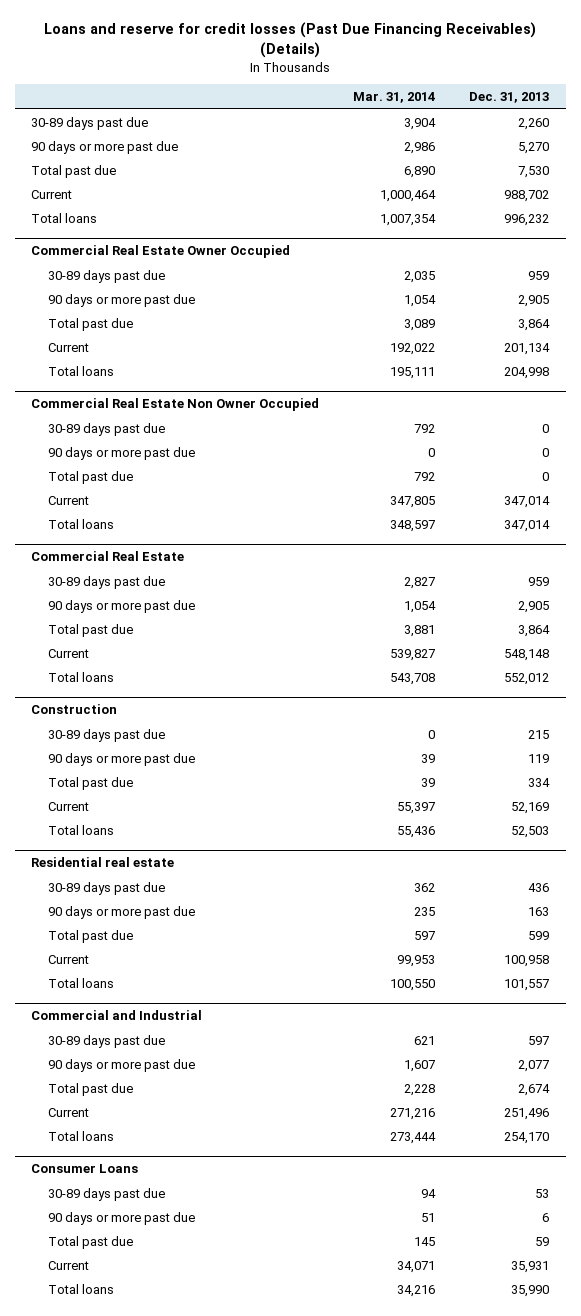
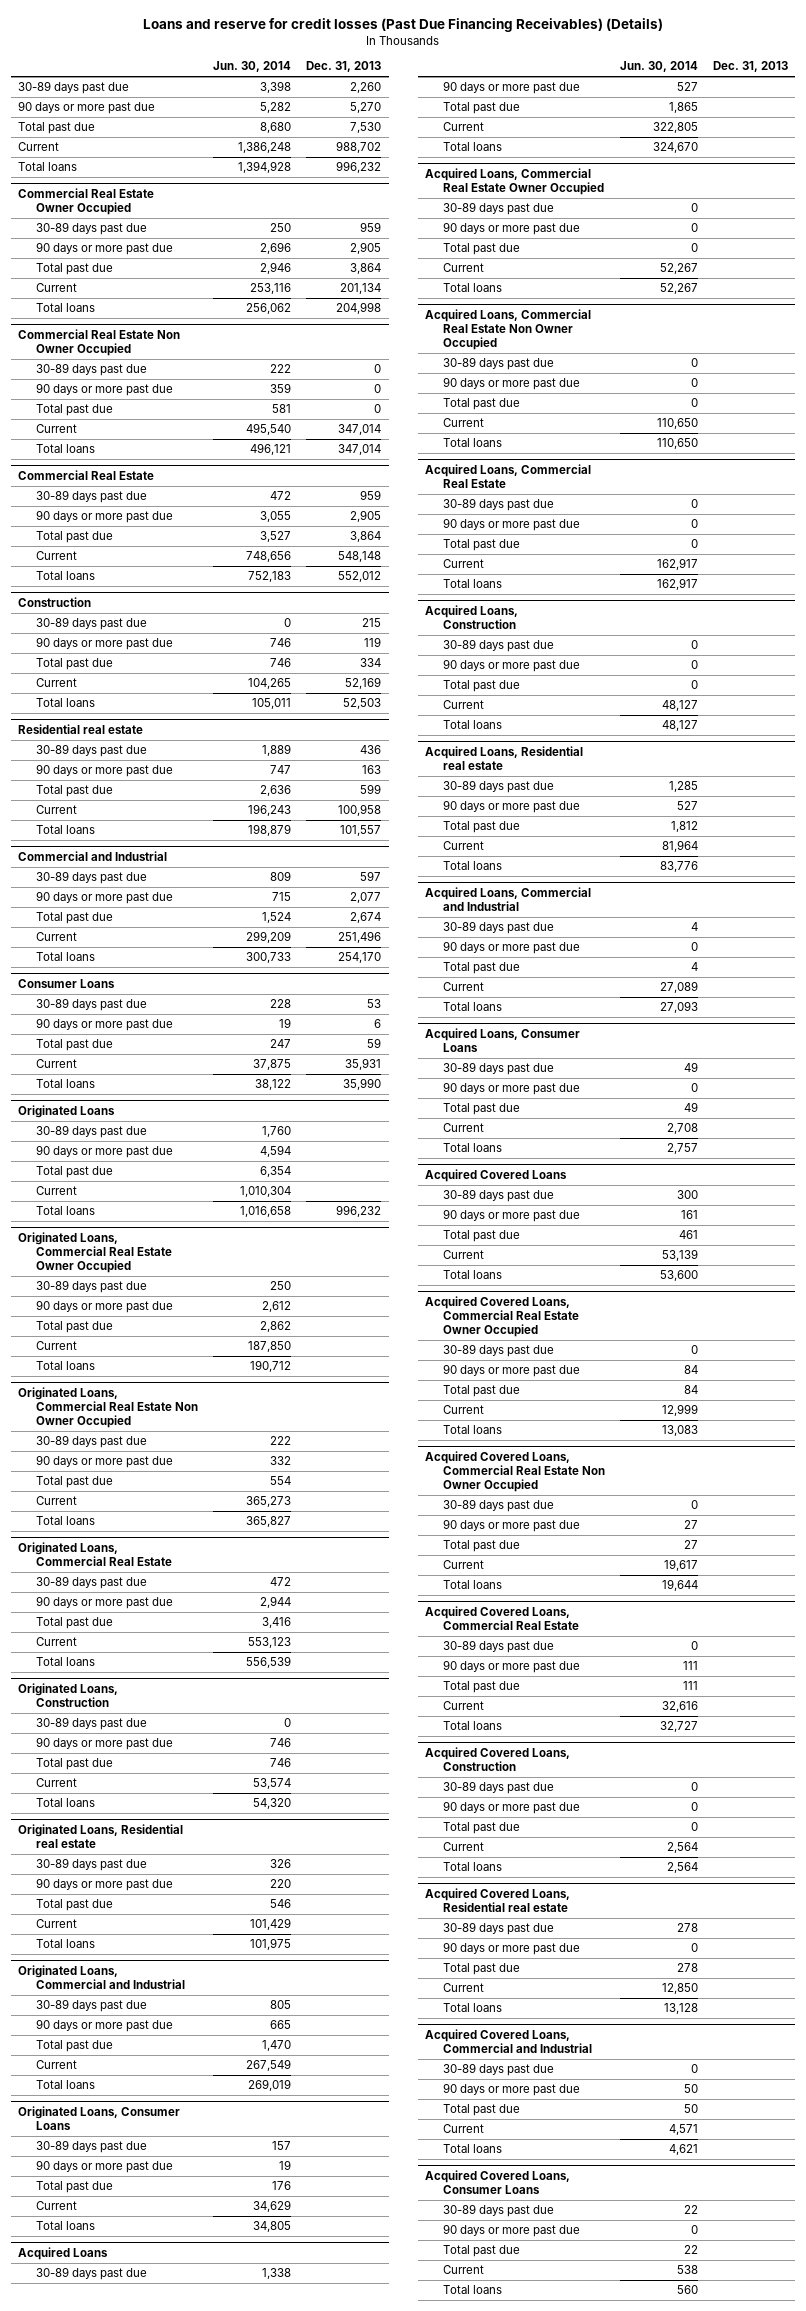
[353,92,436,104] Mar. 31, 2014 -> none
none -> [213,61,292,73] Jun. 30, 2014
none -> [18,1105,116,1119] Originated Loans
none -> [36,1125,148,1139] 30-89 days past due
none -> [36,1145,174,1159] 90 days or more past due
none -> [36,1166,114,1179] Total past due
none -> [36,1186,78,1196] Current
none -> [36,1206,96,1216] Total loans
none -> [18,1232,173,1273] Originated Loans, Commercial Real Estate Owner Occupied
none -> [36,1280,148,1294] 30-89 days past due
none -> [36,1300,174,1314] 90 days or more past due
none -> [36,1321,114,1334] Total past due
none -> [36,1341,78,1351] Current
none -> [36,1361,96,1371] Total loans
none -> [18,1387,199,1428] Originated Loans, Commercial Real Estate Non Owner Occupied
none -> [36,1435,148,1449] 30-89 days past due
none -> [36,1455,174,1469] 90 days or more past due
none -> [36,1476,114,1489] Total past due
none -> [36,1496,78,1506] Current
none -> [36,1516,96,1526] Total loans
none -> [18,1542,173,1566] Originated Loans, Commercial Real Estate
none -> [36,1576,148,1590] 30-89 days past due
none -> [36,1596,174,1610] 90 days or more past due
none -> [36,1617,114,1630] Total past due
none -> [36,1637,78,1647] Current
none -> [36,1657,96,1667] Total loans
none -> [18,1683,119,1707] Originated Loans, Construction
none -> [36,1717,148,1731] 30-89 days past due
none -> [36,1737,174,1751] 90 days or more past due
none -> [36,1758,114,1771] Total past due
none -> [36,1778,78,1788] Current
none -> [36,1798,96,1808] Total loans
none -> [18,1824,184,1848] Originated Loans, Residential real estate
none -> [36,1858,148,1872] 30-89 days past due
none -> [36,1878,174,1892] 90 days or more past due
none -> [36,1899,114,1912] Total past due
none -> [36,1919,78,1929] Current
none -> [36,1939,96,1949] Total loans
none -> [18,1965,186,1989] Originated Loans, Commercial and Industrial
none -> [36,1999,148,2013] 30-89 days past due
none -> [36,2019,174,2033] 90 days or more past due
none -> [36,2040,114,2053] Total past due
none -> [36,2060,78,2070] Current
none -> [36,2080,96,2090] Total loans
none -> [18,2106,181,2130] Originated Loans, Consumer Loans
none -> [36,2140,148,2154] 30-89 days past due
none -> [36,2160,174,2174] 90 days or more past due
none -> [36,2181,114,2194] Total past due
none -> [36,2201,78,2211] Current
none -> [36,2221,96,2231] Total loans
none -> [18,2247,109,2261] Acquired Loans
none -> [36,2267,148,2281] 30-89 days past due
none -> [443,81,581,95] 90 days or more past due
none -> [443,102,521,115] Total past due
none -> [443,122,485,132] Current
none -> [443,142,503,152] Total loans
none -> [424,168,605,195] Acquired Loans, Commercial Real Estate Owner Occupied
none -> [443,202,555,216] 30-89 days past due
none -> [443,222,581,236] 90 days or more past due
none -> [443,243,521,256] Total past due
none -> [443,263,485,273] Current
none -> [443,283,503,293] Total loans
none -> [424,309,591,350] Acquired Loans, Commercial Real Estate Non Owner Occupied
none -> [443,357,555,371] 30-89 days past due
none -> [443,377,581,391] 90 days or more past due
none -> [443,398,521,411] Total past due
none -> [443,418,485,428] Current
none -> [443,438,503,448] Total loans
none -> [424,464,591,488] Acquired Loans, Commercial Real Estate
none -> [443,498,555,512] 30-89 days past due
none -> [443,518,581,532] 90 days or more past due
none -> [443,539,521,552] Total past due
none -> [443,559,485,569] Current
none -> [443,579,503,589] Total loans
none -> [424,605,518,629] Acquired Loans, Construction
none -> [443,639,555,653] 30-89 days past due
none -> [443,659,581,673] 90 days or more past due
none -> [443,680,521,693] Total past due
none -> [443,700,485,710] Current
none -> [443,720,503,730] Total loans
none -> [424,746,583,770] Acquired Loans, Residential real estate
none -> [443,780,555,794] 30-89 days past due
none -> [443,800,581,814] 90 days or more past due
none -> [443,821,521,834] Total past due
none -> [443,841,485,851] Current
none -> [443,861,503,871] Total loans
none -> [424,887,591,911] Acquired Loans, Commercial and Industrial
none -> [443,921,555,935] 30-89 days past due
none -> [443,941,581,955] 90 days or more past due
none -> [443,962,521,975] Total past due
none -> [443,982,485,992] Current
none -> [443,1002,503,1012] Total loans
none -> [424,1028,580,1052] Acquired Loans, Consumer Loans
none -> [443,1062,555,1076] 30-89 days past due
none -> [443,1082,581,1096] 90 days or more past due
none -> [443,1103,521,1116] Total past due
none -> [443,1123,485,1133] Current
none -> [443,1143,503,1153] Total loans
none -> [424,1169,567,1183] Acquired Covered Loans
none -> [443,1189,555,1203] 30-89 days past due
none -> [443,1209,581,1223] 90 days or more past due
none -> [443,1230,521,1243] Total past due
none -> [443,1250,485,1260] Current
none -> [443,1270,503,1280] Total loans
none -> [424,1296,580,1337] Acquired Covered Loans, Commercial Real Estate Owner Occupied
none -> [443,1344,555,1358] 30-89 days past due
none -> [443,1364,581,1378] 90 days or more past due
none -> [443,1385,521,1398] Total past due
none -> [443,1405,485,1415] Current
none -> [443,1425,503,1435] Total loans
none -> [424,1451,606,1492] Acquired Covered Loans, Commercial Real Estate Non Owner Occupied
none -> [443,1499,555,1513] 30-89 days past due
none -> [443,1519,581,1533] 90 days or more past due
none -> [443,1540,521,1553] Total past due
none -> [443,1560,485,1570] Current
none -> [443,1580,503,1590] Total loans
none -> [424,1606,580,1630] Acquired Covered Loans, Commercial Real Estate
none -> [443,1640,555,1654] 30-89 days past due
none -> [443,1660,581,1674] 90 days or more past due
none -> [443,1681,521,1694] Total past due
none -> [443,1701,485,1711] Current
none -> [443,1721,503,1731] Total loans
none -> [424,1747,570,1771] Acquired Covered Loans, Construction
none -> [443,1781,555,1795] 30-89 days past due
none -> [443,1801,581,1815] 90 days or more past due
none -> [443,1822,521,1835] Total past due
none -> [443,1842,485,1852] Current
none -> [443,1862,503,1872] Total loans
none -> [424,1888,570,1912] Acquired Covered Loans, Residential real estate
none -> [443,1922,555,1936] 30-89 days past due
none -> [443,1942,581,1956] 90 days or more past due
none -> [443,1963,521,1976] Total past due
none -> [443,1983,485,1993] Current
none -> [443,2003,503,2013] Total loans
none -> [424,2029,593,2053] Acquired Covered Loans, Commercial and Industrial
none -> [443,2063,555,2077] 30-89 days past due
none -> [443,2083,581,2097] 90 days or more past due
none -> [443,2104,521,2117] Total past due
none -> [443,2124,485,2134] Current
none -> [443,2144,503,2154] Total loans
none -> [424,2170,570,2194] Acquired Covered Loans, Consumer Loans
none -> [443,2204,555,2218] 30-89 days past due
none -> [443,2224,581,2238] 90 days or more past due
none -> [443,2245,521,2258] Total past due
none -> [443,2265,485,2275] Current
none -> [443,2285,503,2295] Total loans

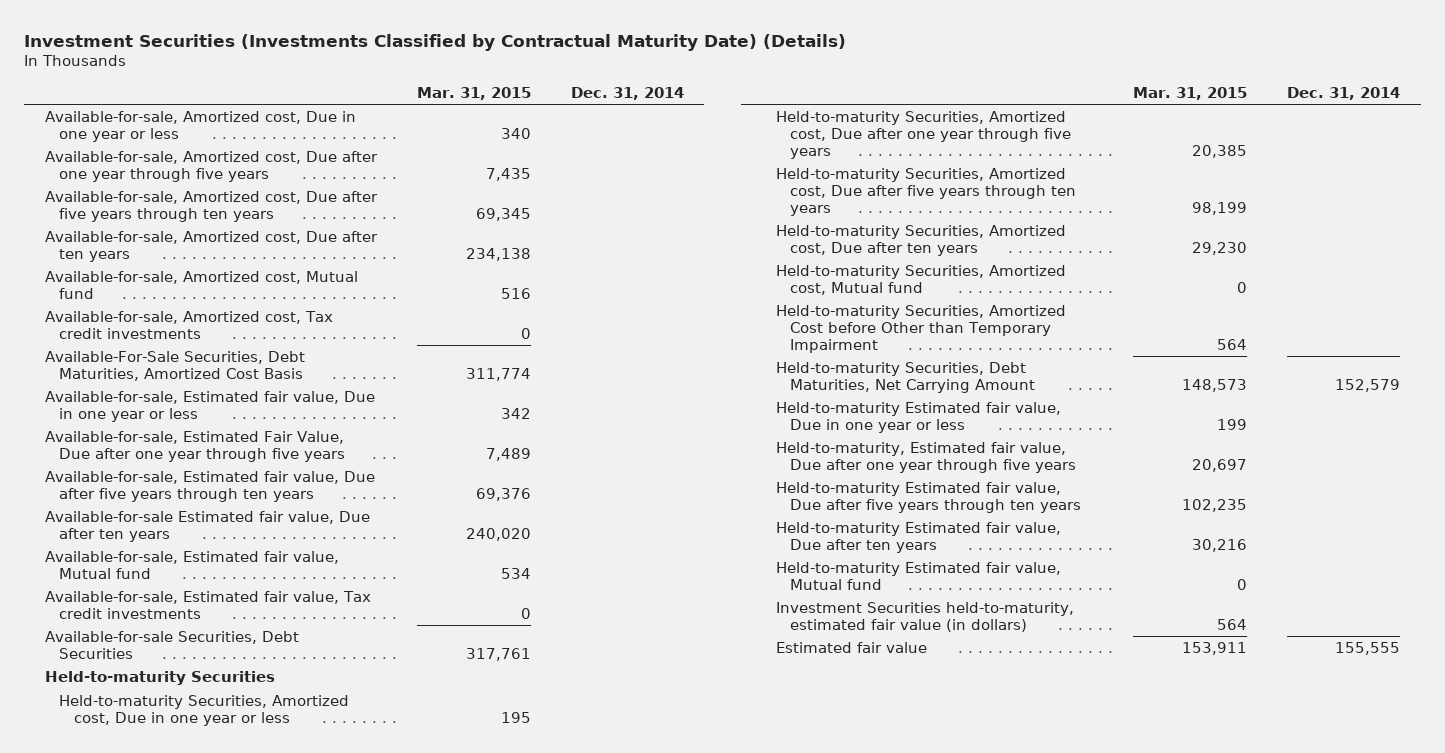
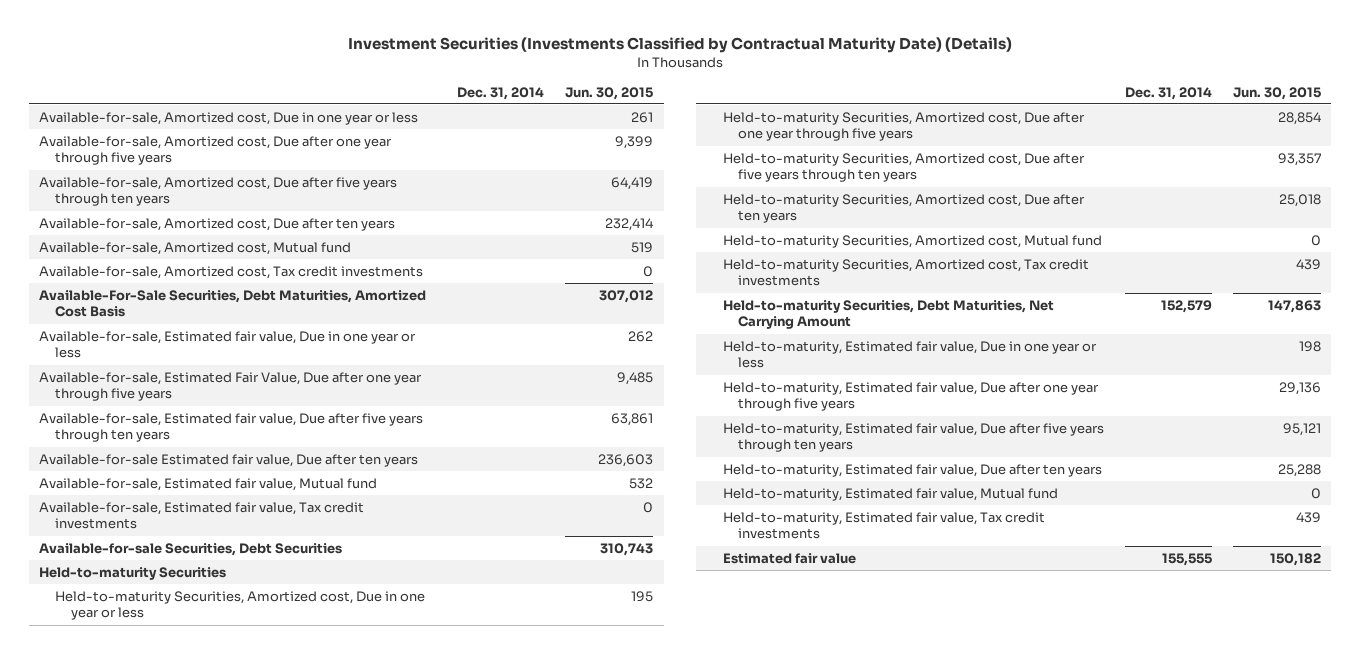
[416,86,531,100] Mar. 31, 2015 -> none
none -> [565,86,654,100] Jun. 30, 2015
[775,305,1066,353] Held-to-maturity Securities, Amortized Cost before Other than Temporary Impairment -> [722,258,1089,287] Held-to-maturity Securities, Amortized cost, Tax credit investments
[775,402,1061,433] Held-to-maturity Estimated fair value, Due in one year or less -> [722,340,1097,369] Held-to-maturity, Estimated fair value, Due in one year or less
[775,482,1082,513] Held-to-maturity Estimated fair value, Due after five years through ten years -> [722,422,1104,453] Held-to-maturity, Estimated fair value, Due after five years through ten years
[775,522,1061,553] Held-to-maturity Estimated fair value, Due after ten years -> [722,463,1102,477] Held-to-maturity, Estimated fair value, Due after ten years
[775,562,1061,590] Held-to-maturity Estimated fair value, Mutual fund -> [722,487,1058,501] Held-to-maturity, Estimated fair value, Mutual fund
[775,602,1074,632] Investment Securities held-to-maturity, estimated fair value (in dollars) -> [722,511,1045,540] Held-to-maturity, Estimated fair value, Tax credit investments

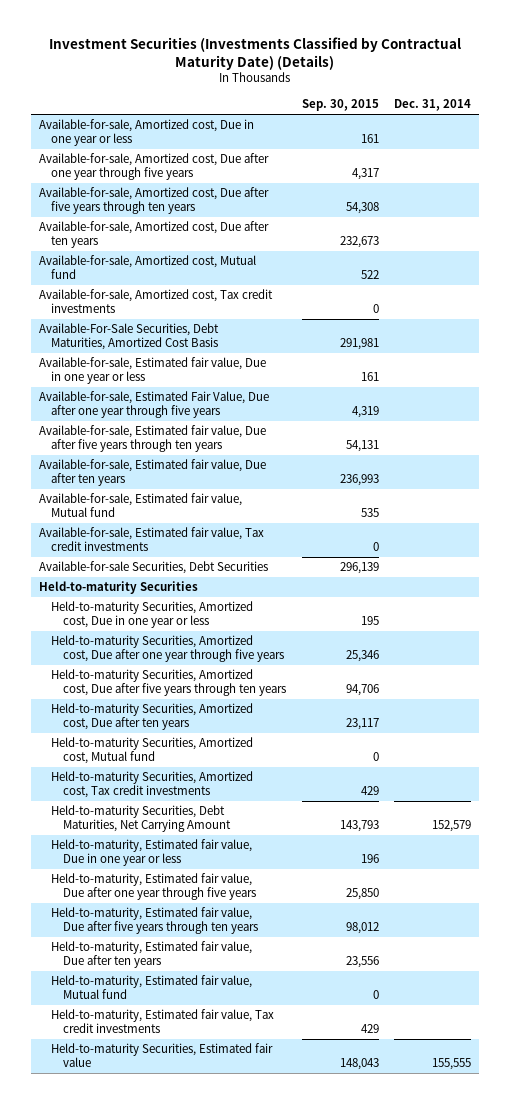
[565,86,654,100] Jun. 30, 2015 -> none
none -> [301,99,379,112] Sep. 30, 2015
[39,453,419,467] Available-for-sale Estimated fair value, Due after ten years -> [38,459,266,486] Available-for-sale, Estimated fair value, Due after ten years
[722,552,856,564] Estimated fair value -> [50,1043,273,1067] Held-to-maturity Securities, Estimated fair value

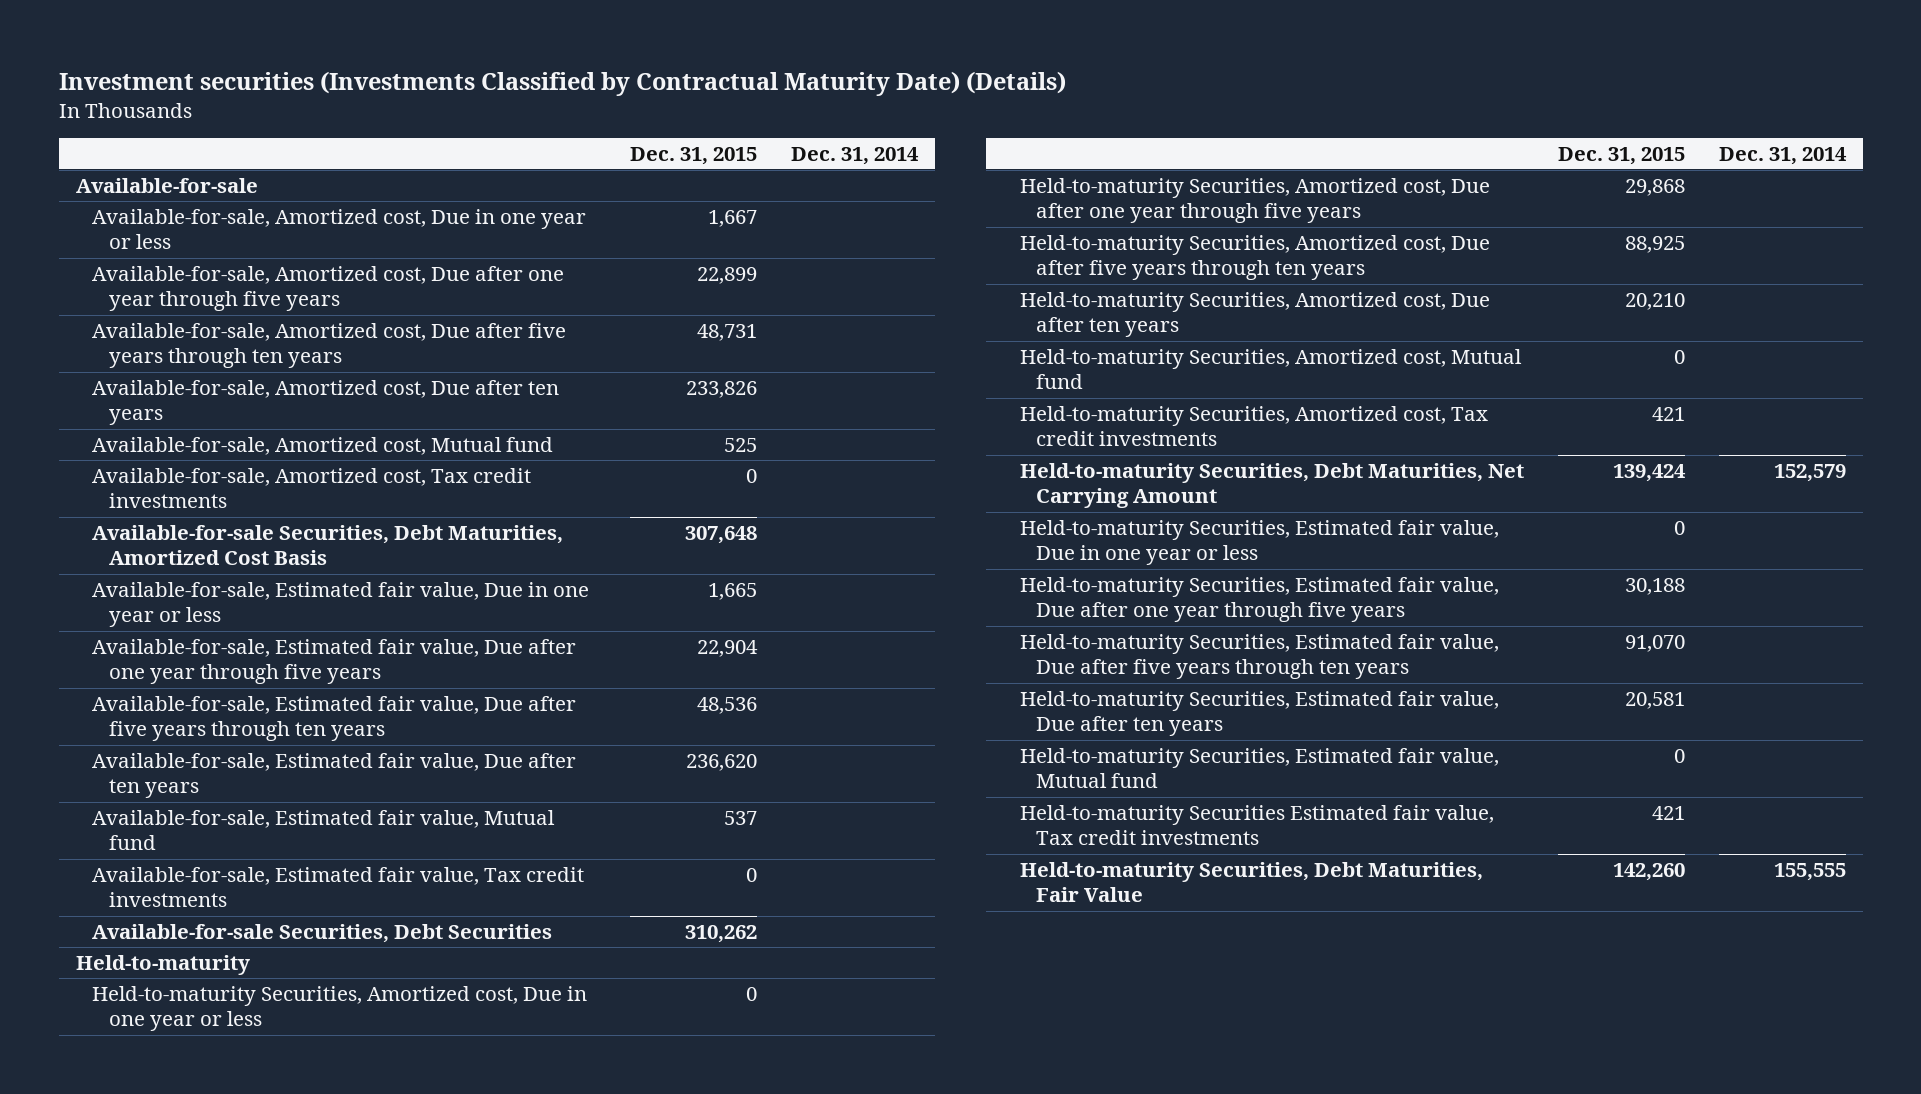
[49,36,462,70] Investment Securities (Investments Classified by Contractual Maturity Date) (Details) -> [58,71,1066,97] Investment securities (Investments Classified by Contractual Maturity Date) (Details)
[301,99,379,112] Sep. 30, 2015 -> none
none -> [630,146,758,165] Dec. 31, 2015
none -> [75,177,258,193] Available-for-sale
[38,323,219,350] Available-For-Sale Securities, Debt Maturities, Amortized Cost Basis -> [92,524,564,566] Available-for-sale Securities, Debt Maturities, Amortized Cost Basis
[38,391,269,418] Available-for-sale, Estimated Fair Value, Due after one year through five years -> [92,638,577,685] Available-for-sale, Estimated fair value, Due after one year through five years
[38,581,198,595] Held-to-maturity Securities -> [75,954,250,975] Held-to-maturity
[50,839,252,866] Held-to-maturity, Estimated fair value, Due in one year or less -> [1019,519,1499,566] Held-to-maturity Securities, Estimated fair value, Due in one year or less
[50,873,257,900] Held-to-maturity, Estimated fair value, Due after one year through five years -> [1019,576,1499,623] Held-to-maturity Securities, Estimated fair value, Due after one year through five years
[50,907,259,934] Held-to-maturity, Estimated fair value, Due after five years through ten years -> [1019,633,1499,680] Held-to-maturity Securities, Estimated fair value, Due after five years through ten years
[50,941,252,968] Held-to-maturity, Estimated fair value, Due after ten years -> [1019,690,1499,737] Held-to-maturity Securities, Estimated fair value, Due after ten years
[50,975,252,999] Held-to-maturity, Estimated fair value, Mutual fund -> [1019,747,1499,789] Held-to-maturity Securities, Estimated fair value, Mutual fund
[50,1009,274,1033] Held-to-maturity, Estimated fair value, Tax credit investments -> [1019,804,1494,846] Held-to-maturity Securities Estimated fair value, Tax credit investments
[50,1043,273,1067] Held-to-maturity Securities, Estimated fair value -> [1019,861,1483,903] Held-to-maturity Securities, Debt Maturities, Fair Value

